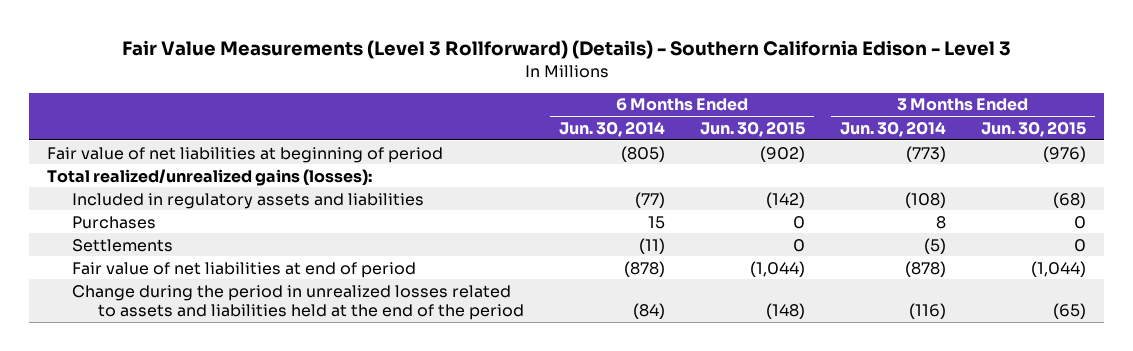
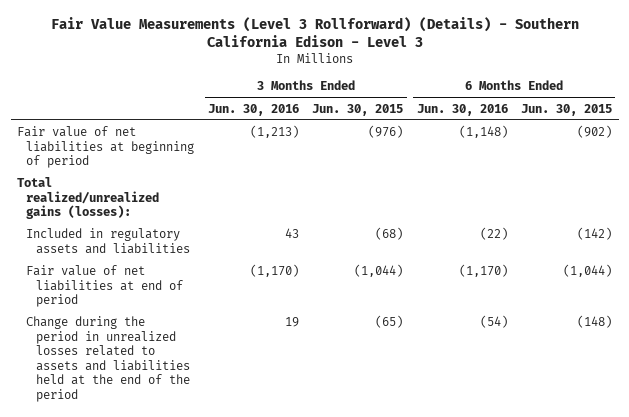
[558,120,665,137] Jun. 30, 2014 -> none
[840,120,947,137] Jun. 30, 2014 -> none
none -> [207,103,299,116] Jun. 30, 2016
none -> [416,103,508,116] Jun. 30, 2016
[72,215,157,229] Purchases -> none
[72,238,174,252] Settlements -> none

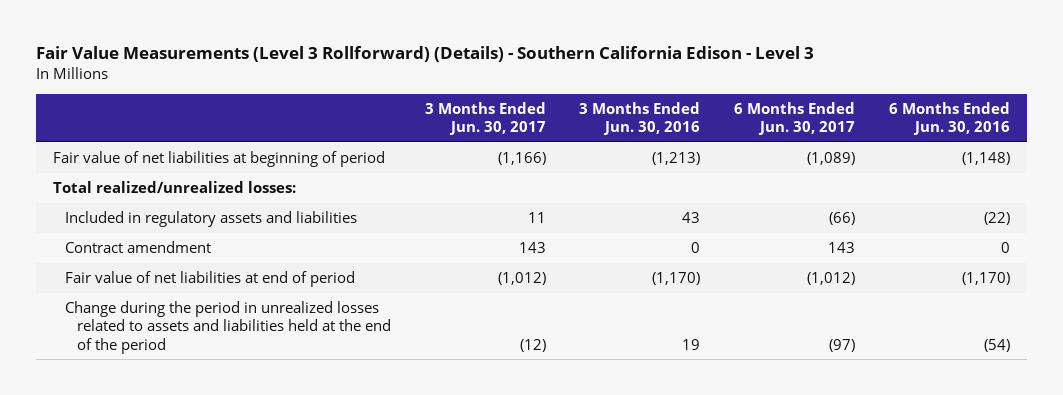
[312,103,404,116] Jun. 30, 2015 -> none
[521,103,613,116] Jun. 30, 2015 -> none
none -> [424,101,546,136] 3 Months Ended Jun. 30, 2017
none -> [734,101,856,136] 6 Months Ended Jun. 30, 2017
[17,177,160,220] Total realized/unrealized gains (losses): -> [53,181,297,194] Total realized/unrealized losses:
none -> [65,241,212,254] Contract amendment

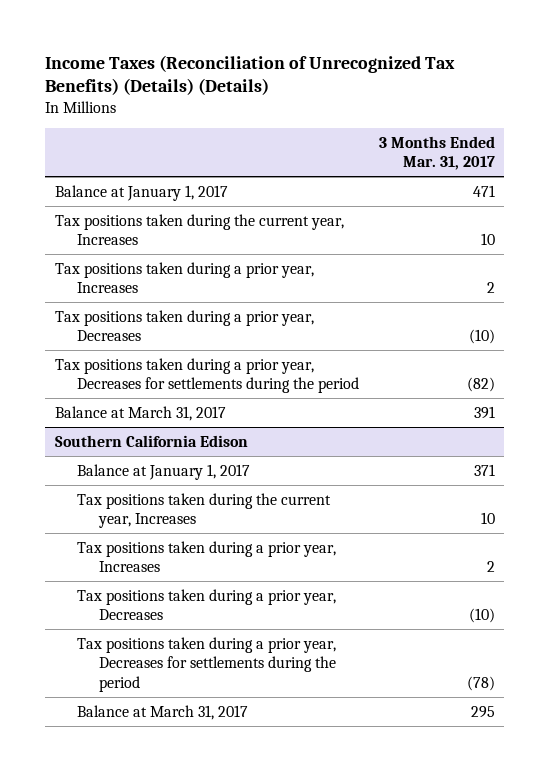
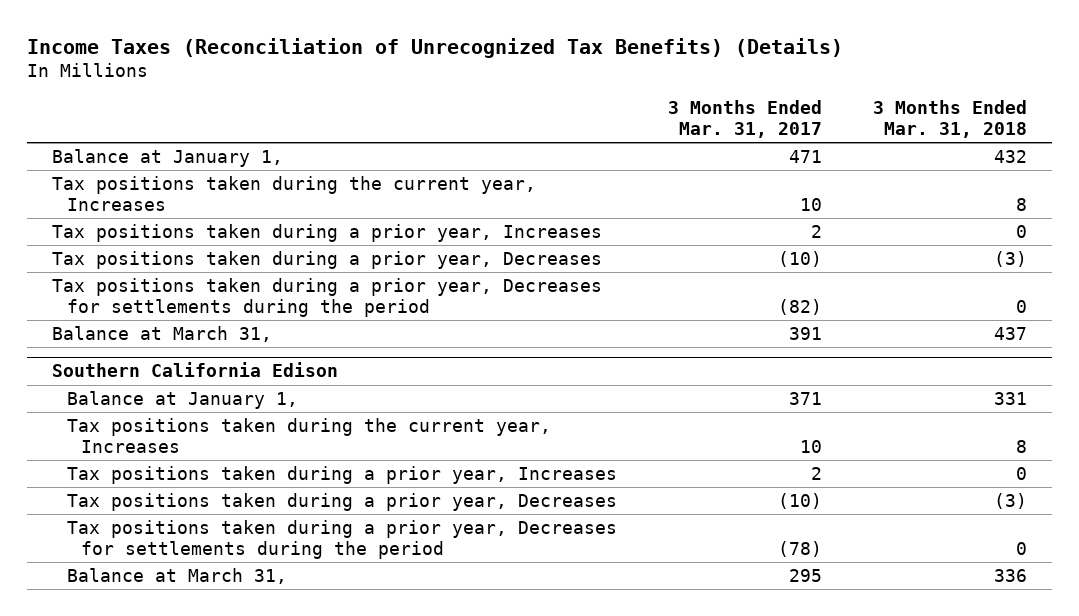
[44,54,455,96] Income Taxes (Reconciliation of Unrecognized Tax Benefits) (Details) (Details) -> [26,37,843,58] Income Taxes (Reconciliation of Unrecognized Tax Benefits) (Details)
none -> [872,100,1027,139] 3 Months Ended Mar. 31, 2018
[54,184,228,201] Balance at January 1, 2017 -> [52,148,284,167] Balance at January 1,
[54,405,226,421] Balance at March 31, 2017 -> [52,325,273,342] Balance at March 31,
[77,463,251,480] Balance at January 1, 2017 -> [66,390,298,409] Balance at January 1,
[77,704,249,720] Balance at March 31, 2017 -> [66,567,287,584] Balance at March 31,

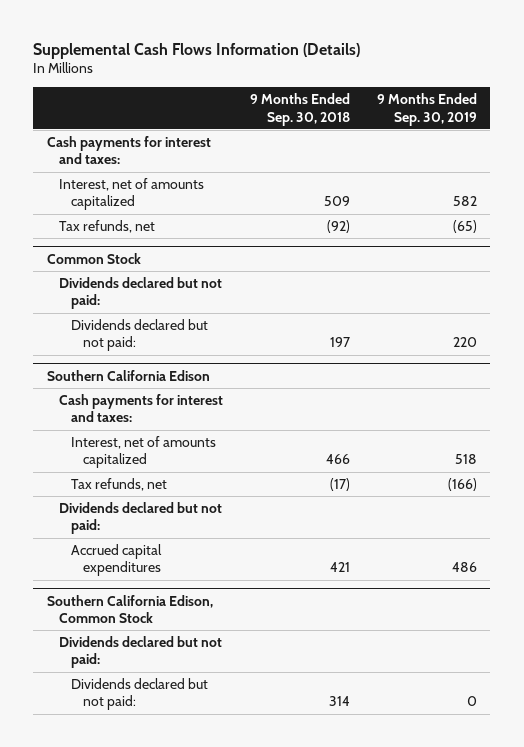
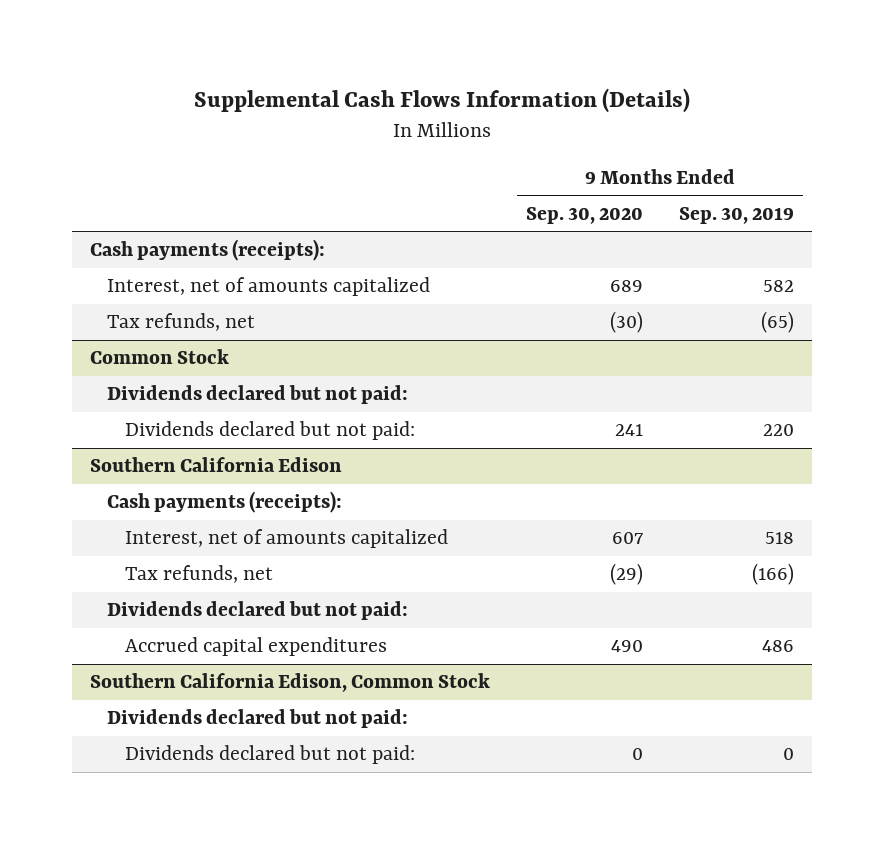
[249,92,350,126] 9 Months Ended Sep. 30, 2018 -> none
none -> [525,206,643,224] Sep. 30, 2020
[46,135,211,165] Cash payments for interest and taxes: -> [89,239,325,262] Cash payments (receipts):
[58,393,223,423] Cash payments for interest and taxes: -> [107,491,343,514] Cash payments (receipts):

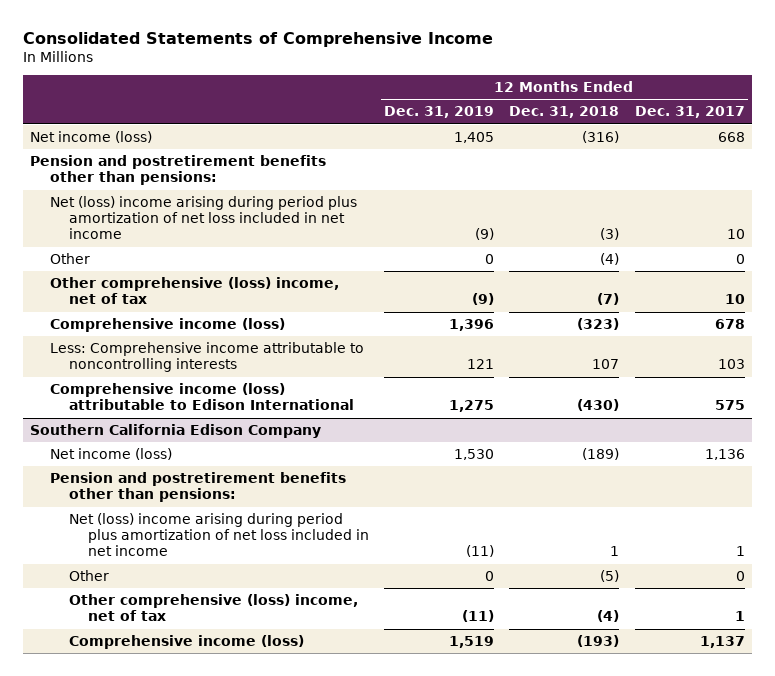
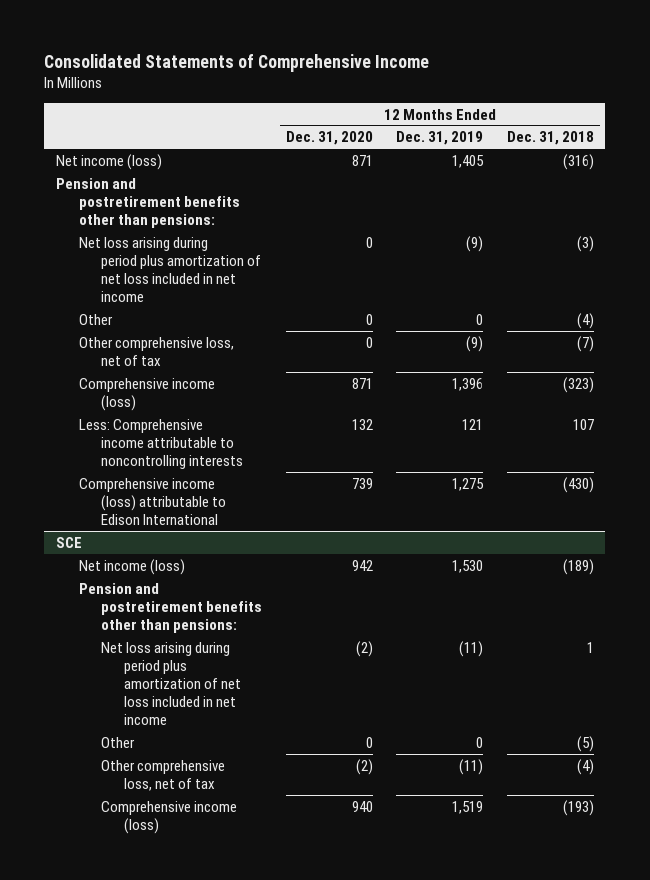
[634,106,745,119] Dec. 31, 2017 -> none
none -> [285,131,373,146] Dec. 31, 2020
[49,196,357,240] Net (loss) income arising during period plus amortization of net loss included in net income -> [78,236,262,302] Net loss arising during period plus amortization of net loss included in net income
[49,277,339,305] Other comprehensive (loss) income, net of tax -> [78,336,234,366] Other comprehensive loss, net of tax
[30,424,322,439] Southern California Edison Company -> [55,536,82,548] SCE
[68,513,370,557] Net (loss) income arising during period plus amortization of net loss included in net income -> [101,641,242,726] Net loss arising during period plus amortization of net loss included in net income
[68,594,358,622] Other comprehensive (loss) income, net of tax -> [101,759,226,791] Other comprehensive loss, net of tax

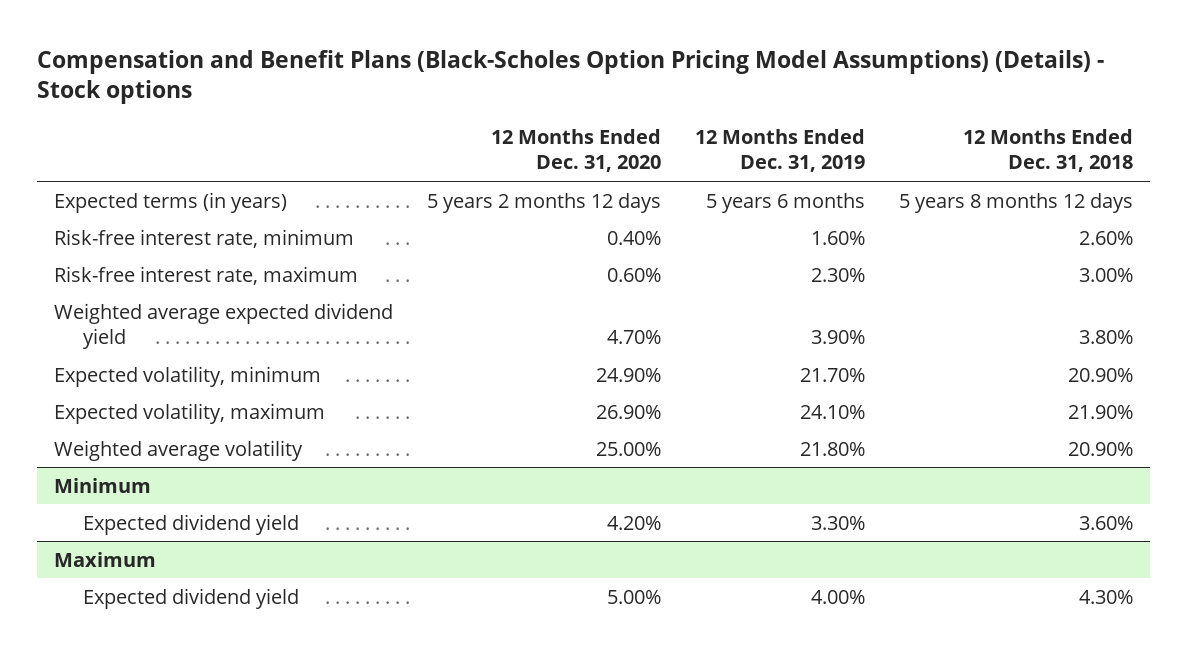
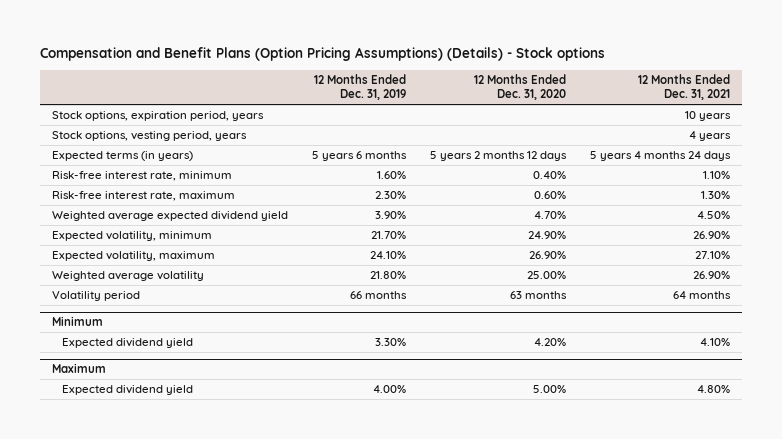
[37,49,1105,105] Compensation and Benefit Plans (Black-Scholes Option Pricing Model Assumptions) (Details) - Stock options -> [40,47,606,62] Compensation and Benefit Plans (Option Pricing Assumptions) (Details) - Stock options
[962,128,1133,173] 12 Months Ended Dec. 31, 2018 -> none
none -> [638,74,731,101] 12 Months Ended Dec. 31, 2021
none -> [52,111,265,122] Stock options, expiration period, years
none -> [52,131,248,142] Stock options, vesting period, years
none -> [52,291,141,302] Volatility period

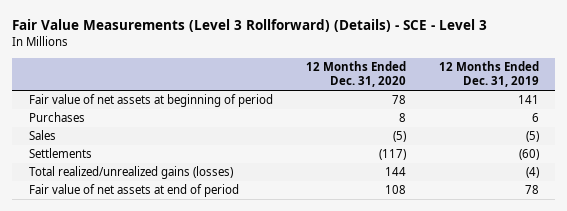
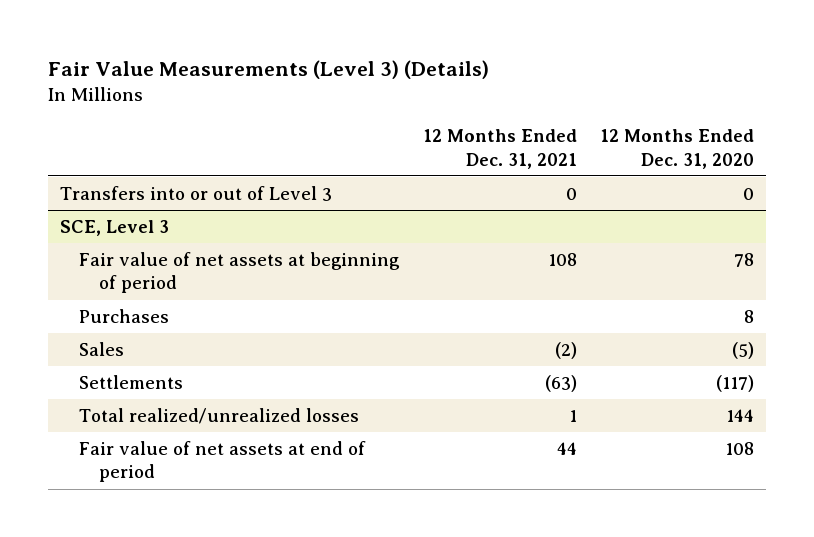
[12,19,488,33] Fair Value Measurements (Level 3 Rollforward) (Details) - SCE - Level 3 -> [48,60,490,80] Fair Value Measurements (Level 3) (Details)
[438,60,539,88] 12 Months Ended Dec. 31, 2019 -> none
none -> [422,129,577,169] 12 Months Ended Dec. 31, 2021
none -> [59,185,332,201] Transfers into or out of Level 3
none -> [59,219,169,236] SCE, Level 3
[28,166,233,180] Total realized/unrealized gains (losses) -> [79,407,360,424] Total realized/unrealized losses

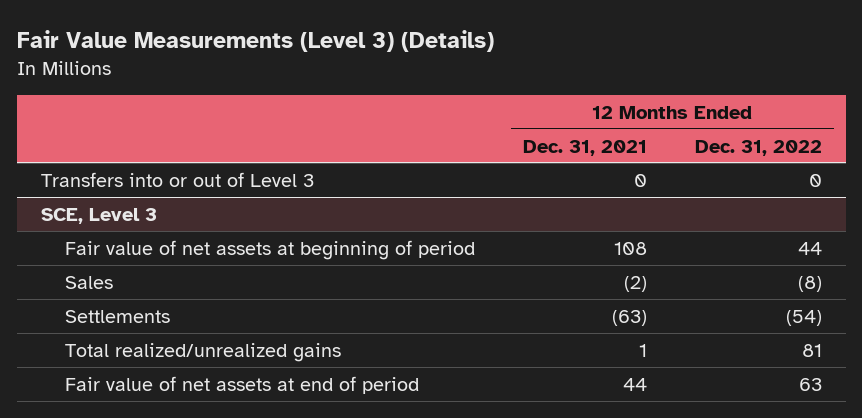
[600,129,755,169] 12 Months Ended Dec. 31, 2020 -> none
none -> [694,139,822,156] Dec. 31, 2022
[79,308,170,323] Purchases -> none
[79,407,360,424] Total realized/unrealized losses -> [64,342,341,362] Total realized/unrealized gains

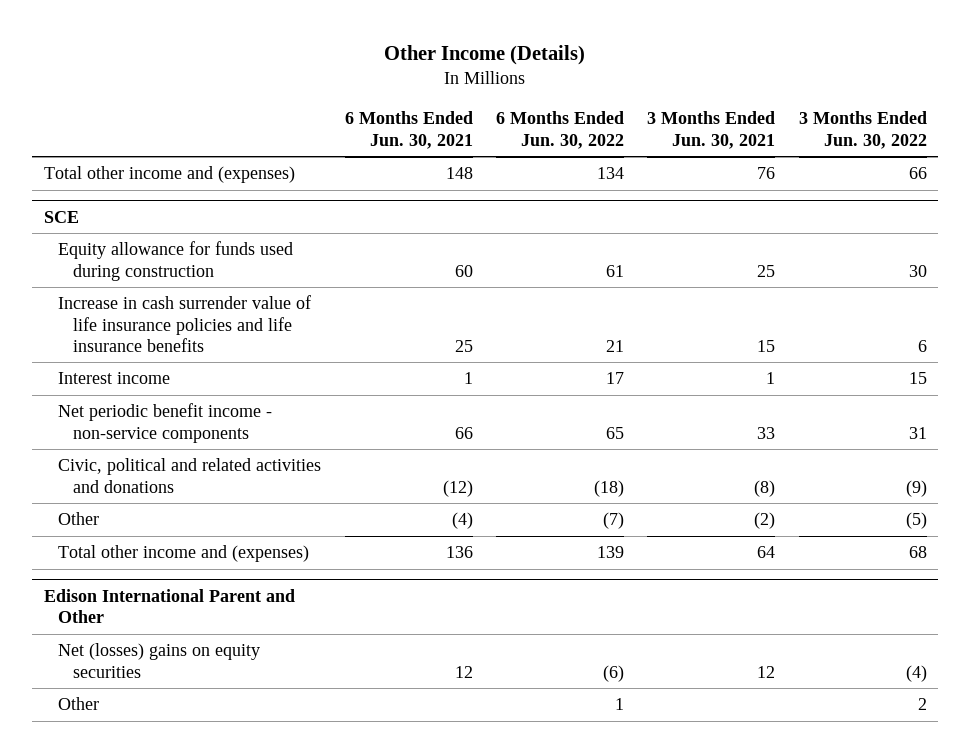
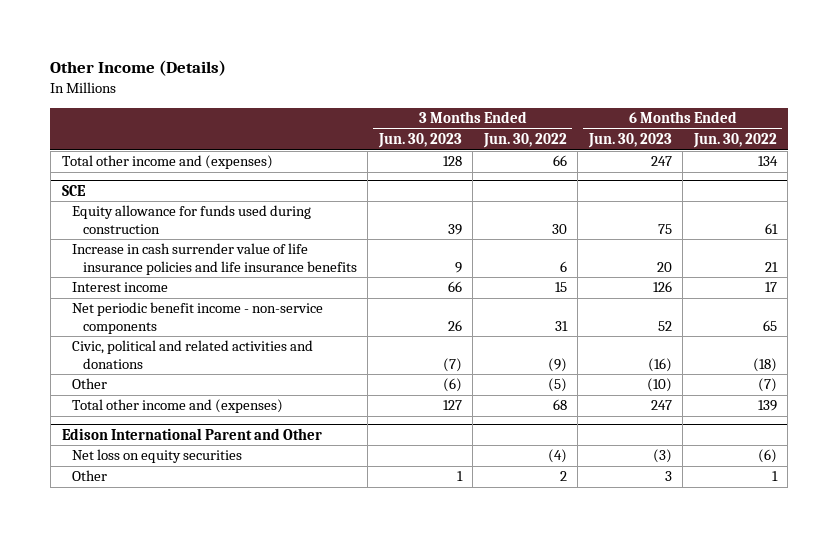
[344,111,473,149] 6 Months Ended Jun. 30, 2021 -> none
[647,111,776,149] 3 Months Ended Jun. 30, 2021 -> none
none -> [377,133,462,149] Jun. 30, 2023
none -> [587,133,672,149] Jun. 30, 2023
[58,643,261,678] Net (losses) gains on equity securities -> [72,449,243,464] Net loss on equity securities

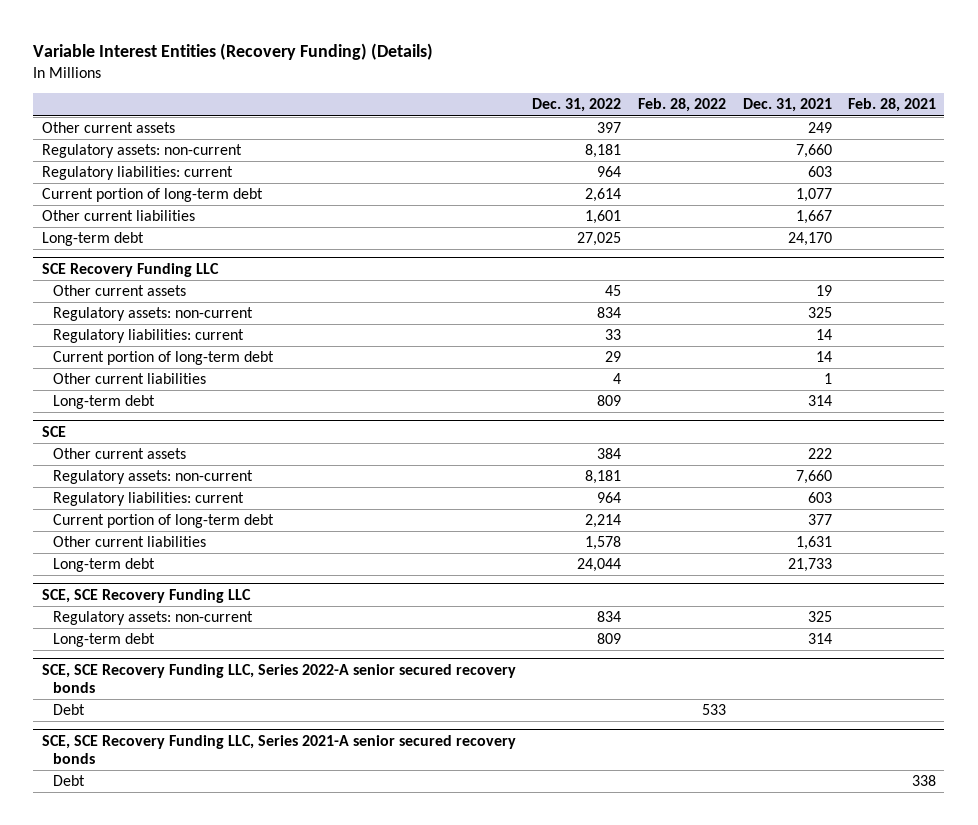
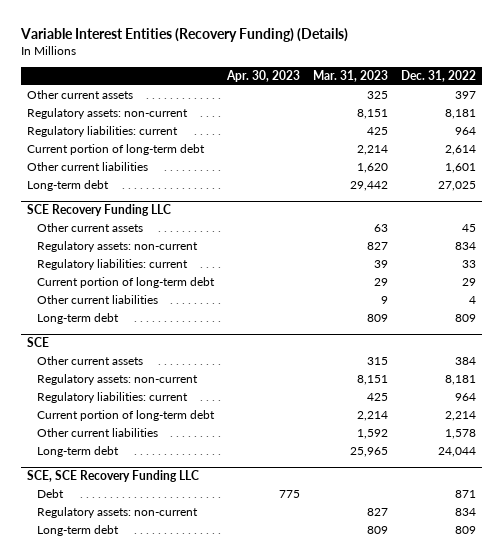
[637,98,726,113] Feb. 28, 2022 -> none
[742,98,832,113] Dec. 31, 2021 -> none
[848,98,937,113] Feb. 28, 2021 -> none
none -> [226,70,301,83] Apr. 30, 2023
none -> [313,70,389,83] Mar. 31, 2023
none -> [37,489,65,499] Debt
[41,664,516,693] SCE, SCE Recovery Funding LLC, Series 2022-A senior secured recovery bonds -> none
[52,704,85,716] Debt -> none
[41,735,516,764] SCE, SCE Recovery Funding LLC, Series 2021-A senior secured recovery bonds -> none
[52,775,85,787] Debt -> none

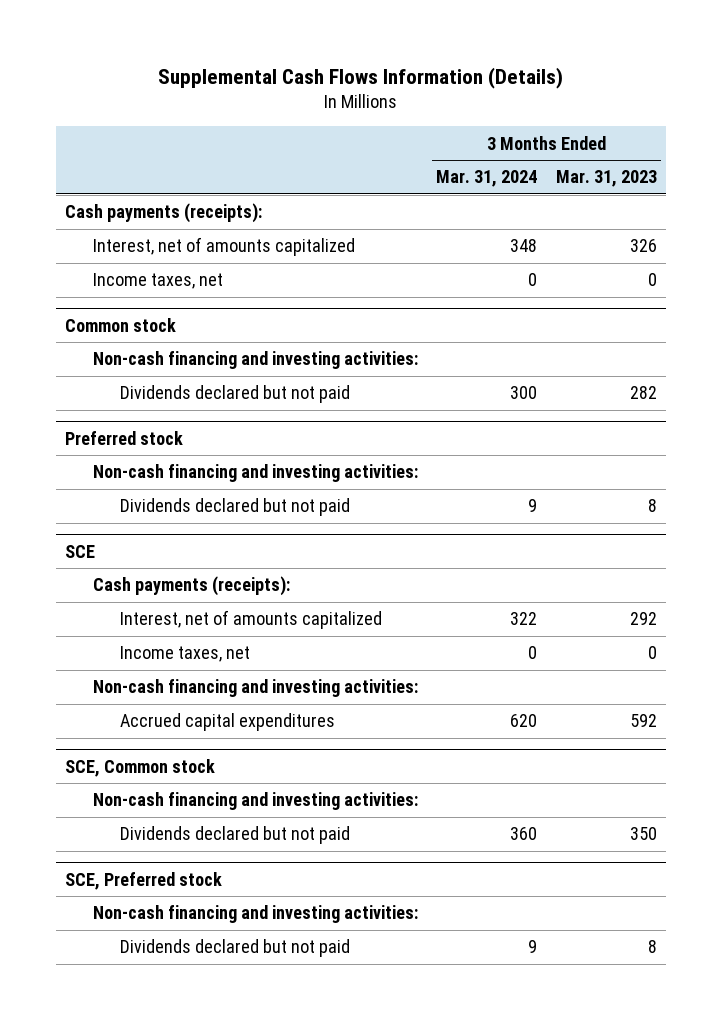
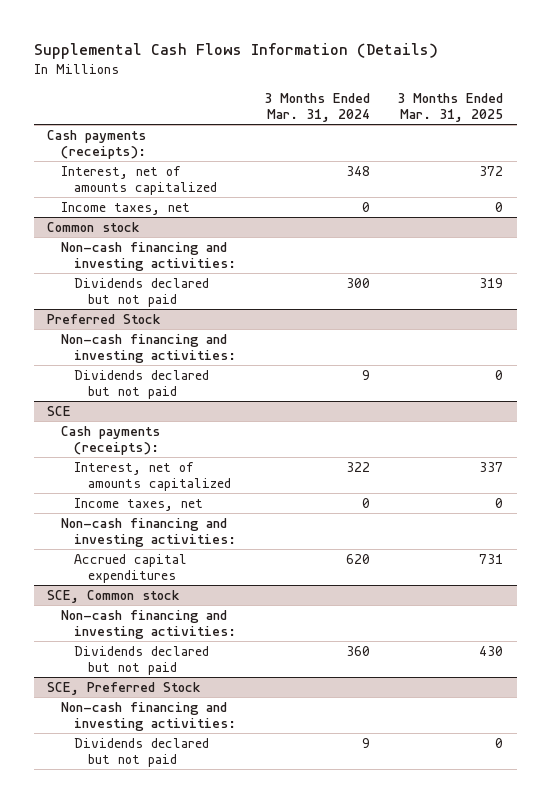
[555,170,657,188] Mar. 31, 2023 -> none
none -> [397,92,504,123] 3 Months Ended Mar. 31, 2025
[65,430,184,445] Preferred stock -> [47,313,162,324] Preferred Stock
[65,871,223,890] SCE, Preferred stock -> [47,681,202,695] SCE, Preferred Stock

